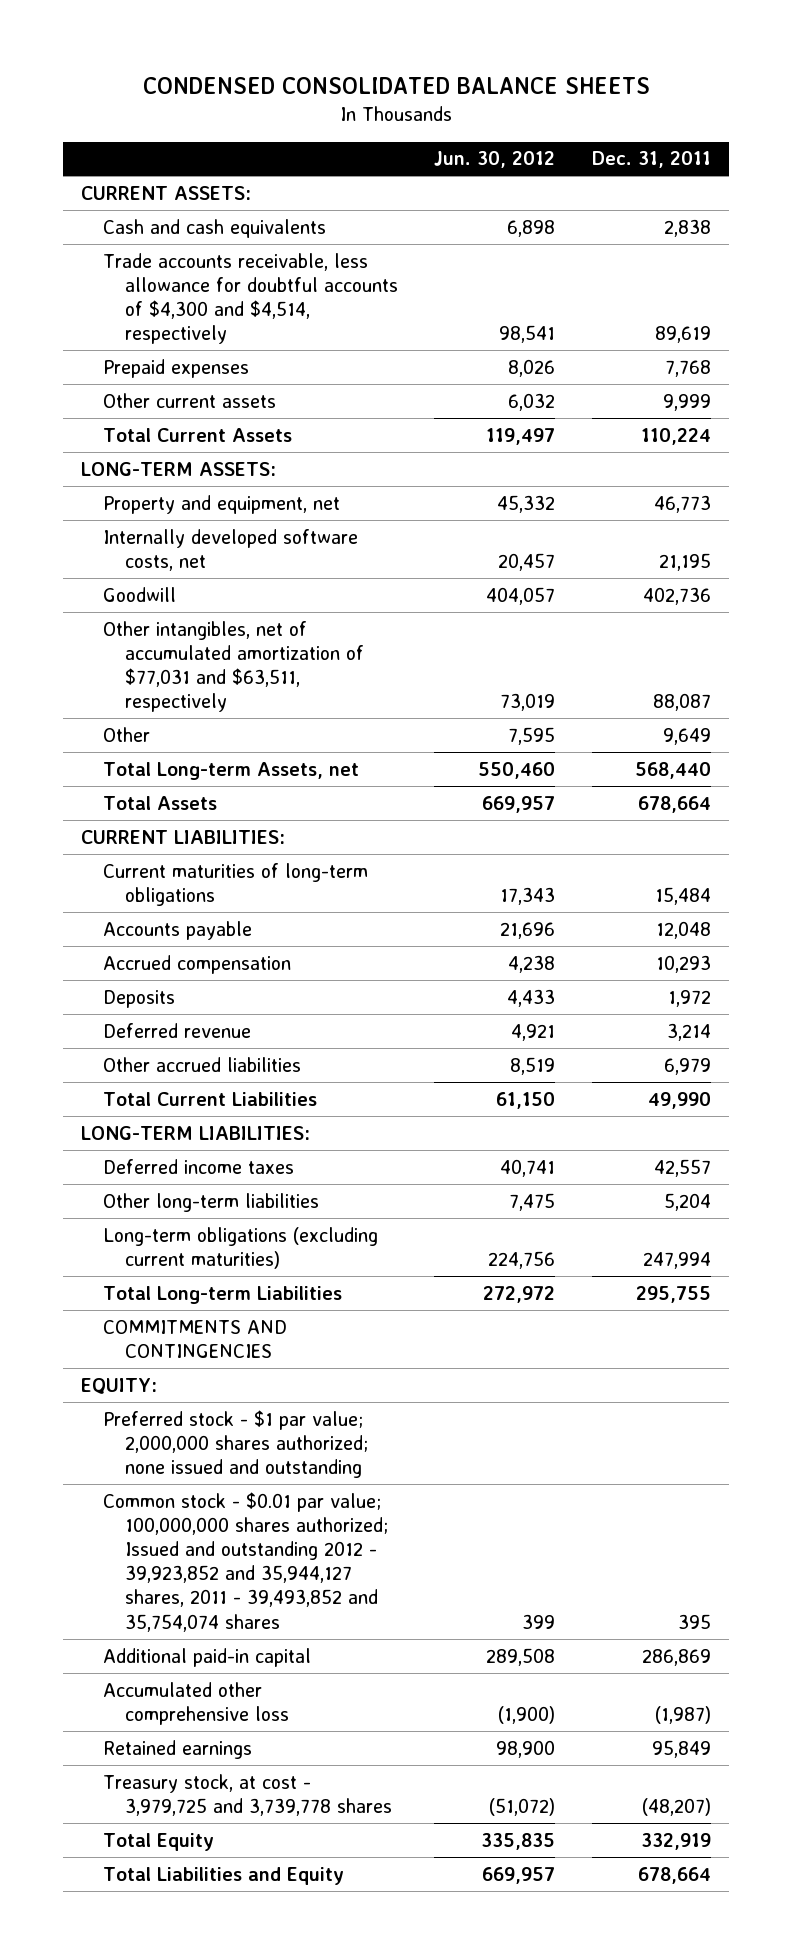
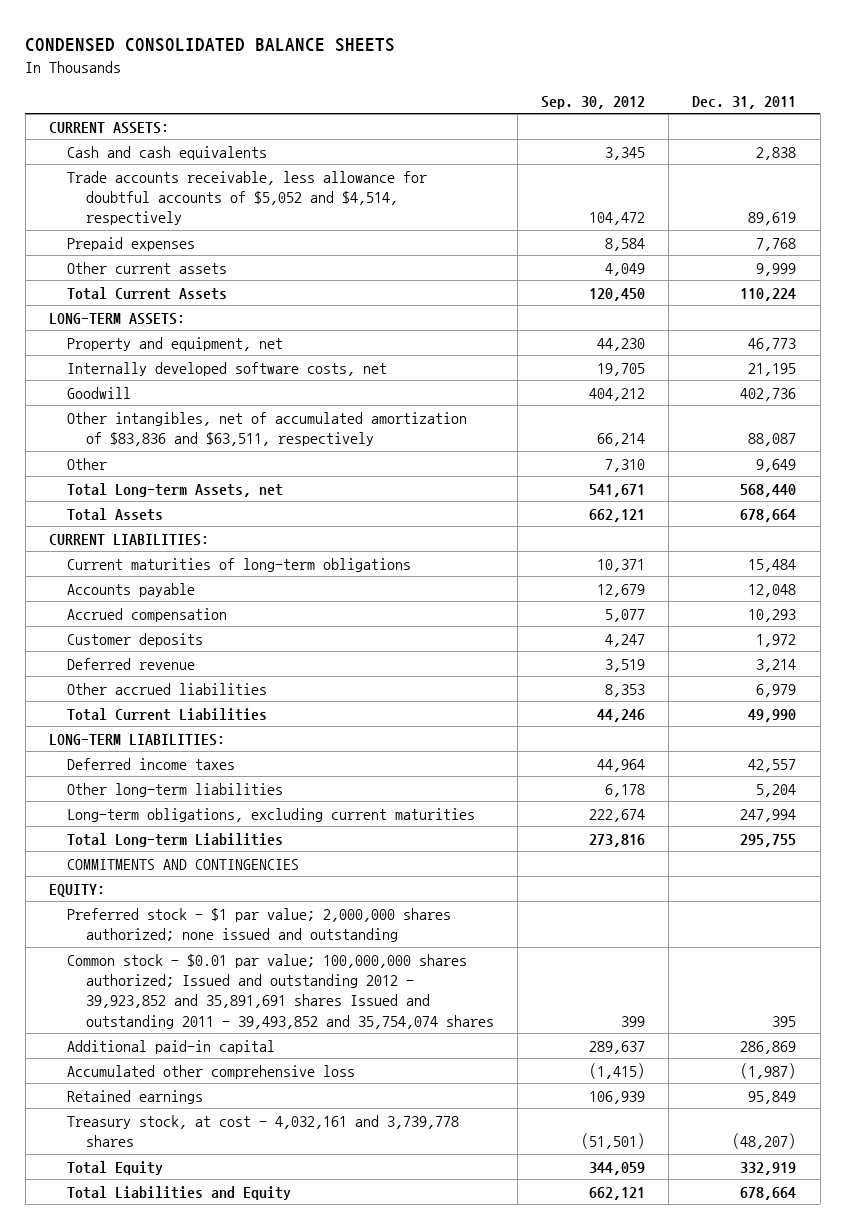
[434,151,556,169] Jun. 30, 2012 -> none
none -> [541,95,646,109] Sep. 30, 2012
[103,252,398,345] Trade accounts receivable, less allowance for doubtful accounts of $4,300 and $4,514, respectively -> [67,170,428,226] Trade accounts receivable, less allowance for doubtful accounts of $5,052 and $4,514, respectively
[103,620,364,713] Other intangibles, net of accumulated amortization of $77,031 and $63,511, respectively -> [67,411,468,447] Other intangibles, net of accumulated amortization of $83,836 and $63,511, respectively
[103,989,176,1008] Deposits -> [67,632,204,647] Customer deposits
[103,1226,379,1269] Long-term obligations (excluding current maturities) -> [67,807,476,822] Long-term obligations, excluding current maturities
[103,1491,388,1632] Common stock - $0.01 par value; 100,000,000 shares authorized; Issued and outstanding 2012 - 39,923,852 and 35,944,127 shares, 2011 - 39,493,852 and 35,754,074 shares -> [67,953,495,1029] Common stock - $0.01 par value; 100,000,000 shares authorized; Issued and outstanding 2012 - 39,923,852 and 35,891,691 shares Issued and outstanding 2011 - 39,493,852 and 35,754,074 shares
[103,1773,392,1816] Treasury stock, at cost - 3,979,725 and 3,739,778 shares -> [67,1114,460,1148] Treasury stock, at cost - 4,032,161 and 3,739,778 shares

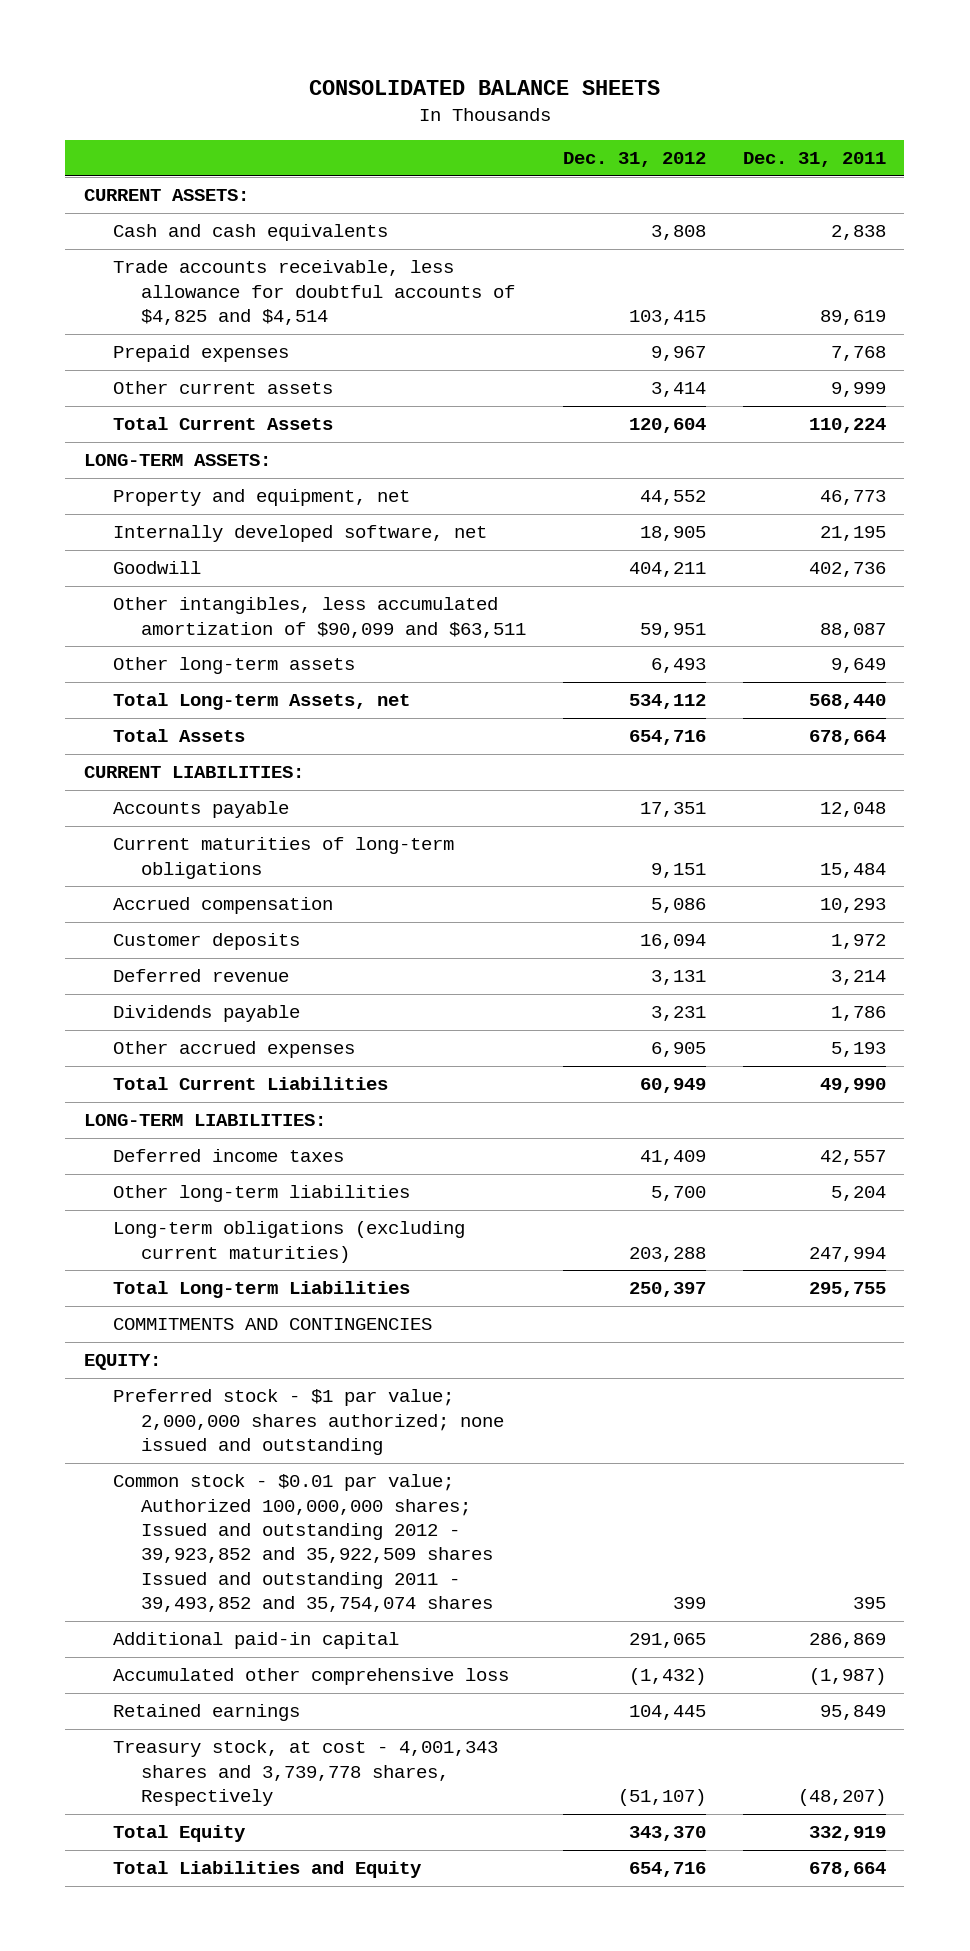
[25,37,396,52] CONDENSED CONSOLIDATED BALANCE SHEETS -> [308,79,660,95] CONSOLIDATED BALANCE SHEETS
[541,95,646,109] Sep. 30, 2012 -> none
none -> [563,151,707,167] Dec. 31, 2012
[67,170,428,226] Trade accounts receivable, less allowance for doubtful accounts of $5,052 and $4,514, respectively -> [112,260,516,325] Trade accounts receivable, less allowance for doubtful accounts of $4,825 and $4,514
[67,361,388,376] Internally developed software costs, net -> [112,525,487,543] Internally developed software, net
[67,411,468,447] Other intangibles, net of accumulated amortization of $83,836 and $63,511, respectively -> [112,597,527,638] Other intangibles, less accumulated amortization of $90,099 and $63,511
[67,457,108,470] Other -> [112,657,355,675] Other long-term assets
[67,557,412,572] Current maturities of long-term obligations -> [112,837,454,879] Current maturities of long-term obligations
none -> [112,1005,300,1023] Dividends payable
[67,682,268,695] Other accrued liabilities -> [112,1041,355,1059] Other accrued expenses
[756,683,797,697] 6,979 -> [831,1042,887,1058] 5,193
[67,807,476,822] Long-term obligations, excluding current maturities -> [112,1221,465,1263] Long-term obligations (excluding current maturities)
[67,953,495,1029] Common stock - $0.01 par value; 100,000,000 shares authorized; Issued and outstanding 2012 - 39,923,852 and 35,891,691 shares Issued and outstanding 2011 - 39,493,852 and 35,754,074 shares -> [112,1474,494,1613] Common stock - $0.01 par value; Authorized 100,000,000 shares; Issued and outstanding 2012 - 39,923,852 and 35,922,509 shares Issued and outstanding 2011 - 39,493,852 and 35,754,074 shares
[67,1114,460,1148] Treasury stock, at cost - 4,032,161 and 3,739,778 shares -> [112,1740,498,1806] Treasury stock, at cost - 4,001,343 shares and 3,739,778 shares, Respectively

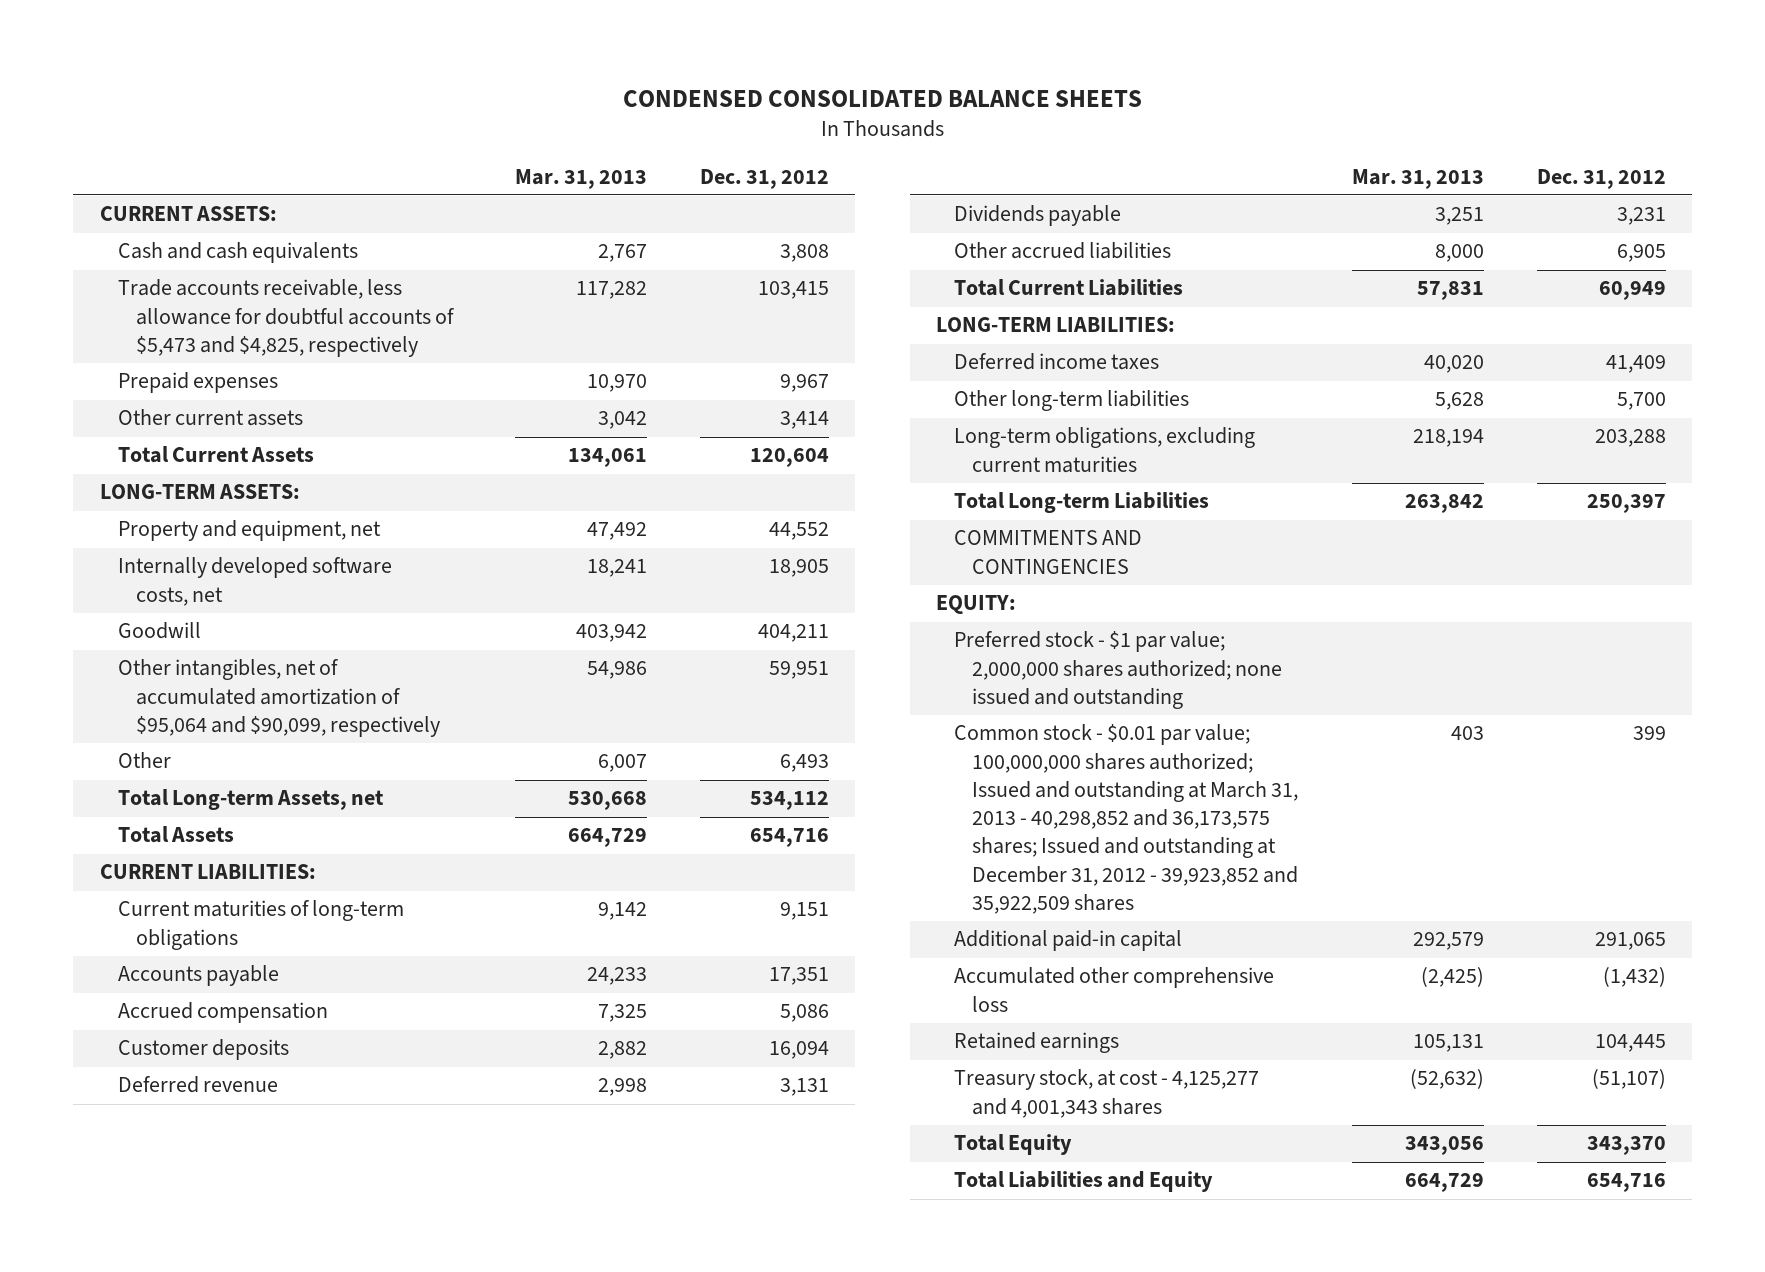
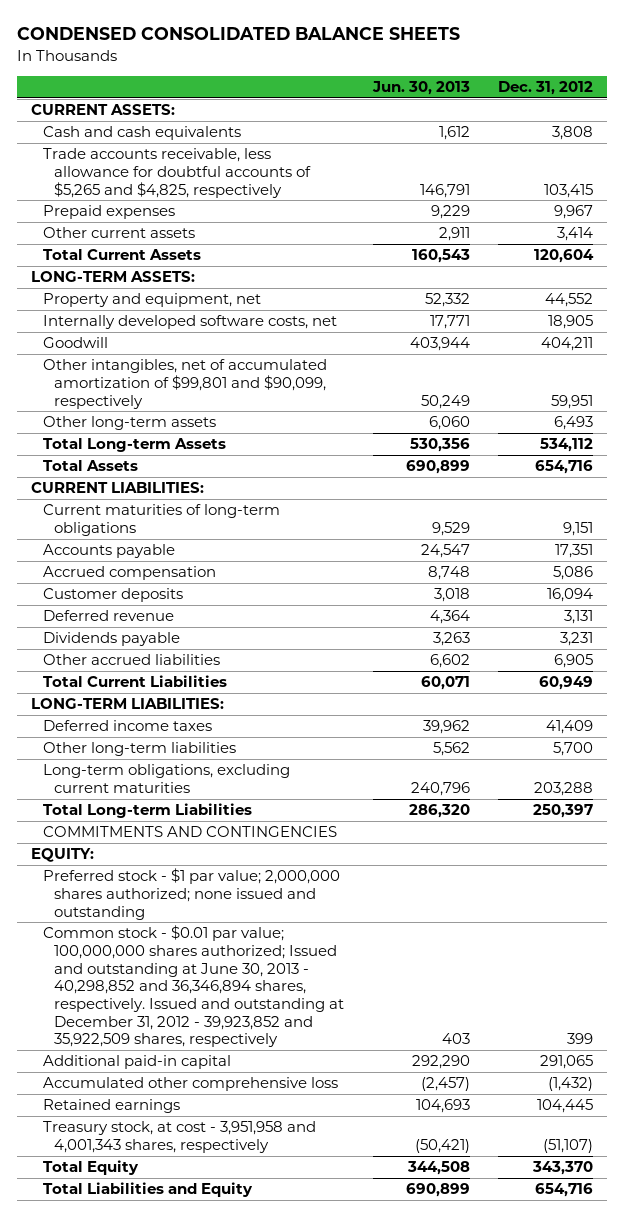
[514,168,647,189] Mar. 31, 2013 -> none
none -> [371,81,470,96] Jun. 30, 2013
[117,279,455,357] Trade accounts receivable, less allowance for doubtful accounts of $5,473 and $4,825, respectively -> [42,148,312,198] Trade accounts receivable, less allowance for doubtful accounts of $5,265 and $4,825, respectively
[117,659,440,737] Other intangibles, net of accumulated amortization of $95,064 and $90,099, respectively -> [42,359,327,409] Other intangibles, net of accumulated amortization of $99,801 and $90,099, respectively
[117,752,171,769] Other -> [42,416,216,431] Other long-term assets
[117,789,384,811] Total Long-term Assets, net -> [42,438,226,453] Total Long-term Assets
[954,724,1299,914] Common stock - $0.01 par value; 100,000,000 shares authorized; Issued and outstanding at March 31, 2013 - 40,298,852 and 36,173,575 shares; Issued and outstanding at December 31, 2012 - 39,923,852 and 35,922,509 shares -> [42,925,345,1048] Common stock - $0.01 par value; 100,000,000 shares authorized; Issued and outstanding at June 30, 2013 - 40,298,852 and 36,346,894 shares, respectively. Issued and outstanding at December 31, 2012 - 39,923,852 and 35,922,509 shares, respectively
[954,1069,1260,1118] Treasury stock, at cost - 4,125,277 and 4,001,343 shares -> [42,1121,316,1153] Treasury stock, at cost - 3,951,958 and 4,001,343 shares, respectively

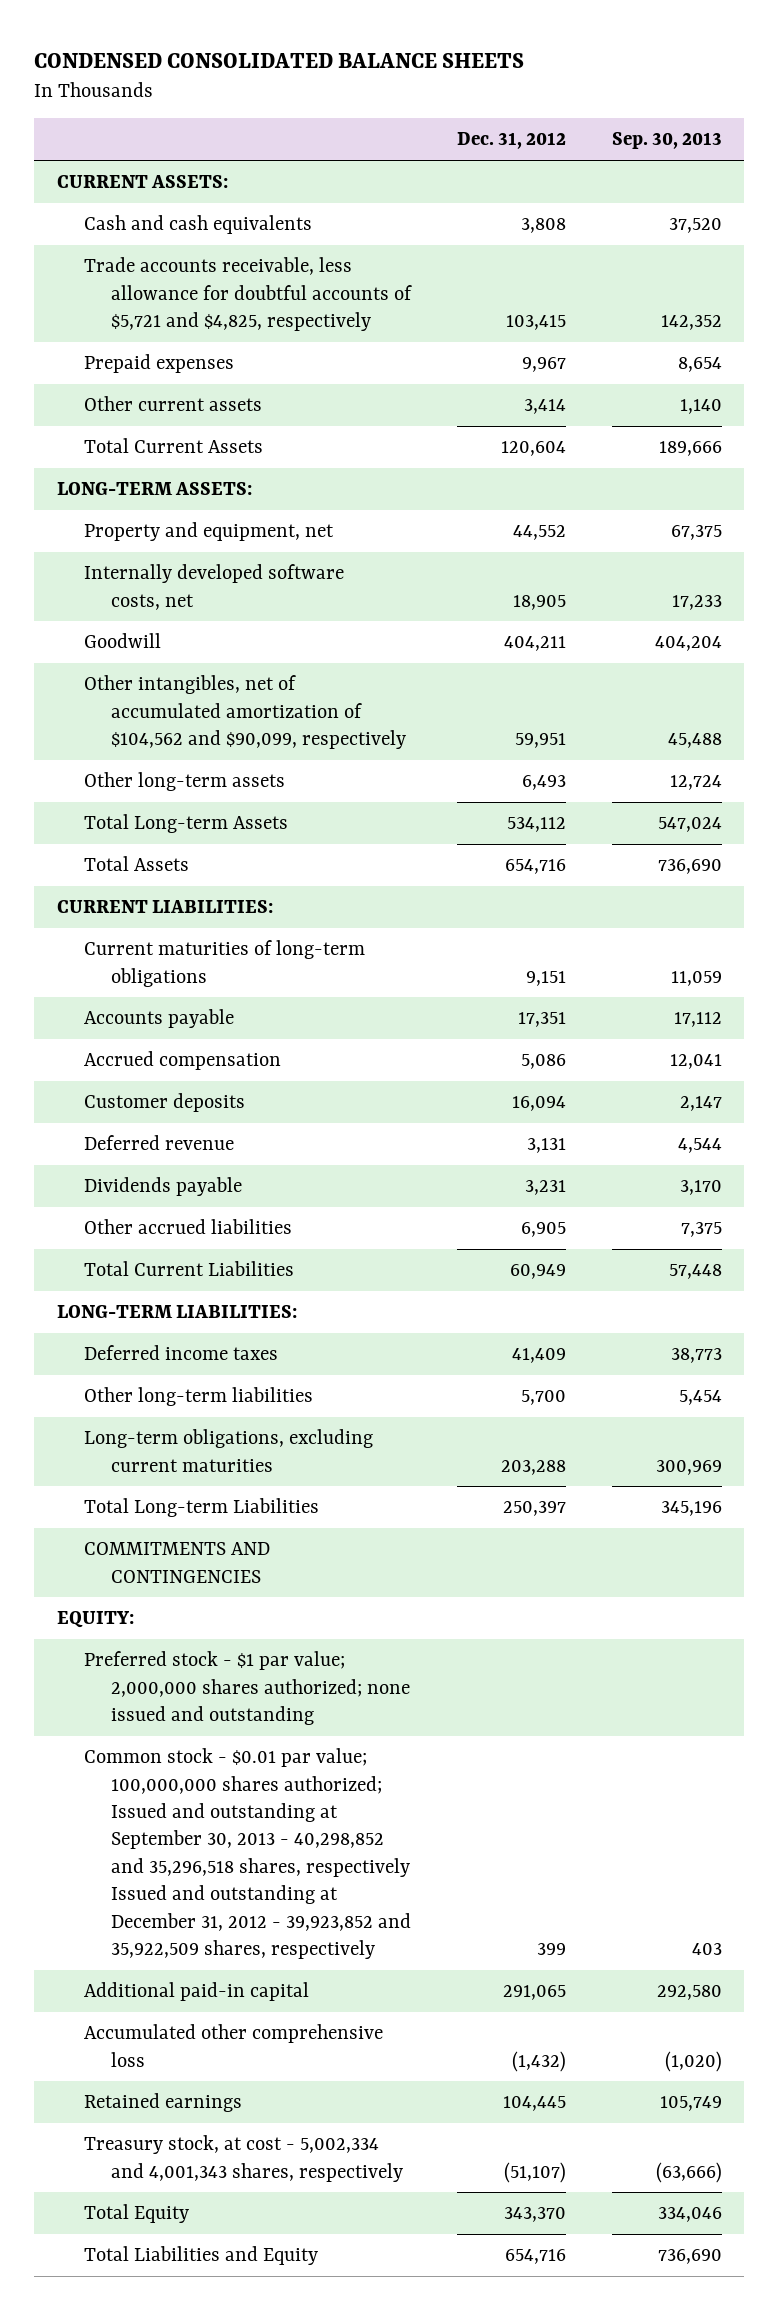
[371,81,470,96] Jun. 30, 2013 -> none
none -> [611,132,722,150] Sep. 30, 2013
[42,148,312,198] Trade accounts receivable, less allowance for doubtful accounts of $5,265 and $4,825, respectively -> [84,257,413,331] Trade accounts receivable, less allowance for doubtful accounts of $5,721 and $4,825, respectively
[42,359,327,409] Other intangibles, net of accumulated amortization of $99,801 and $90,099, respectively -> [84,675,407,749] Other intangibles, net of accumulated amortization of $104,562 and $90,099, respectively
[42,925,345,1048] Common stock - $0.01 par value; 100,000,000 shares authorized; Issued and outstanding at June 30, 2013 - 40,298,852 and 36,346,894 shares, respectively. Issued and outstanding at December 31, 2012 - 39,923,852 and 35,922,509 shares, respectively -> [84,1748,412,1960] Common stock - $0.01 par value; 100,000,000 shares authorized; Issued and outstanding at September 30, 2013 - 40,298,852 and 35,296,518 shares, respectively Issued and outstanding at December 31, 2012 - 39,923,852 and 35,922,509 shares, respectively
[42,1121,316,1153] Treasury stock, at cost - 3,951,958 and 4,001,343 shares, respectively -> [84,2135,404,2182] Treasury stock, at cost - 5,002,334 and 4,001,343 shares, respectively

